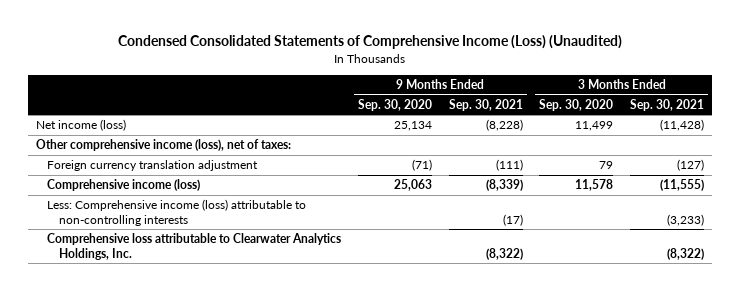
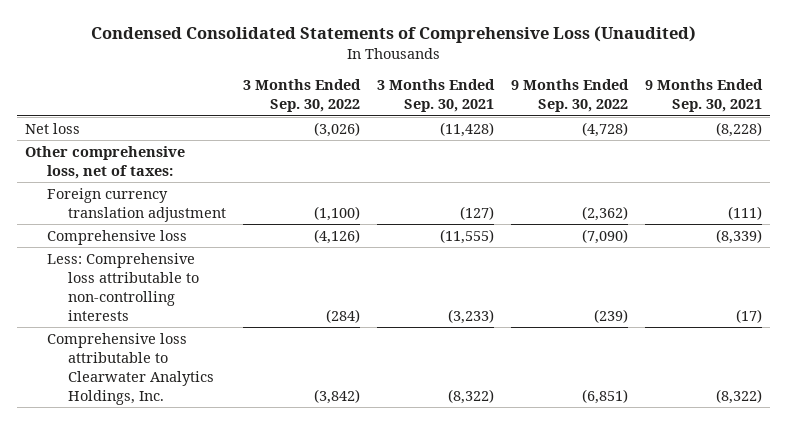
[118,35,623,50] Condensed Consolidated Statements of Comprehensive Income (Loss) (Unaudited) -> [90,26,696,44] Condensed Consolidated Statements of Comprehensive Loss (Unaudited)
[357,98,432,111] Sep. 30, 2020 -> none
[539,98,614,111] Sep. 30, 2020 -> none
none -> [243,79,362,113] 3 Months Ended Sep. 30, 2022
none -> [510,79,629,113] 9 Months Ended Sep. 30, 2022
[35,119,126,132] Net income (loss) -> [25,122,81,134] Net loss
[35,139,291,152] Other comprehensive income (loss), net of taxes: -> [25,145,186,179] Other comprehensive loss, net of taxes:
[47,179,201,192] Comprehensive income (loss) -> [46,229,187,245] Comprehensive loss
[47,199,307,226] Less: Comprehensive income (loss) attributable to non-controlling interests -> [46,252,200,321] Less: Comprehensive loss attributable to non-controlling interests

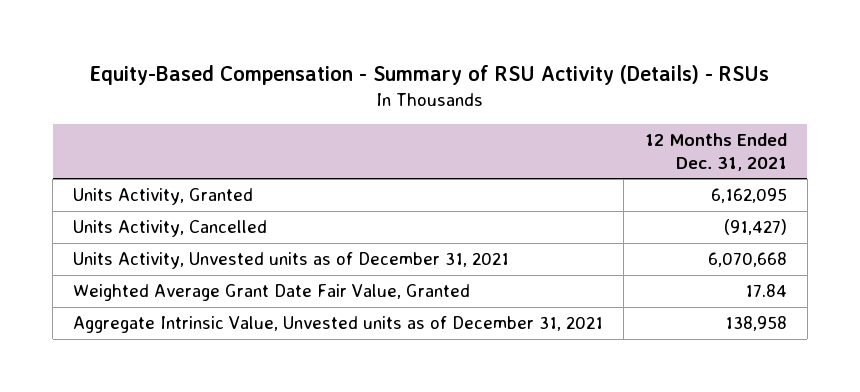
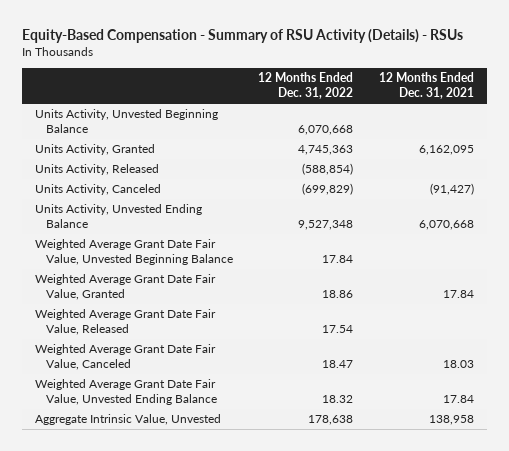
none -> [258,72,354,100] 12 Months Ended Dec. 31, 2022
none -> [34,109,218,134] Units Activity, Unvested Beginning Balance
none -> [34,164,159,176] Units Activity, Released
[73,220,268,238] Units Activity, Cancelled -> [34,184,161,196] Units Activity, Canceled
[73,252,510,270] Units Activity, Unvested units as of December 31, 2021 -> [34,204,202,229] Units Activity, Unvested Ending Balance
none -> [34,239,233,266] Weighted Average Grant Date Fair Value, Unvested Beginning Balance
none -> [34,309,216,336] Weighted Average Grant Date Fair Value, Released
none -> [34,344,216,371] Weighted Average Grant Date Fair Value, Canceled
none -> [34,379,217,406] Weighted Average Grant Date Fair Value, Unvested Ending Balance
[73,316,604,334] Aggregate Intrinsic Value, Unvested units as of December 31, 2021 -> [34,414,221,426] Aggregate Intrinsic Value, Unvested

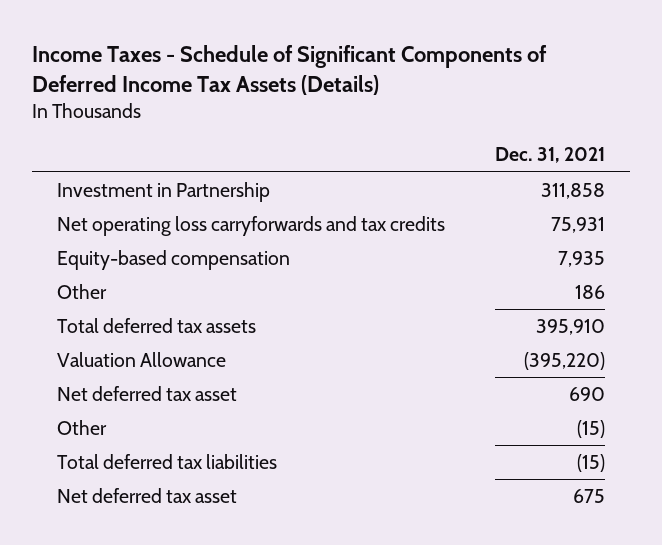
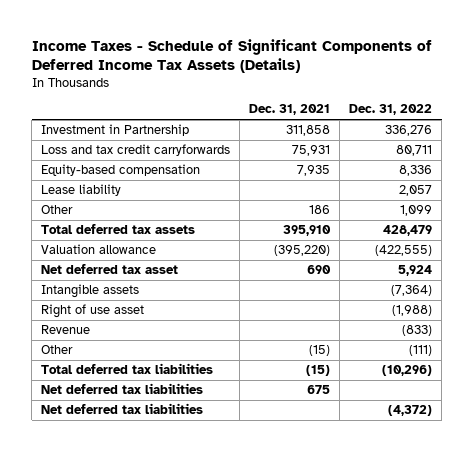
none -> [349,104,433,116] Dec. 31, 2022
[57,215,446,236] Net operating loss carryforwards and tax credits -> [41,144,231,157] Loss and tax credit carryforwards
none -> [41,184,122,197] Lease liability
[57,351,227,367] Valuation Allowance -> [41,244,157,255] Valuation allowance
none -> [41,284,140,299] Intangible assets
none -> [41,304,145,319] Right of use asset
none -> [41,325,91,335] Revenue
[57,487,238,503] Net deferred tax asset -> [41,383,204,395] Net deferred tax liabilities
none -> [41,403,204,415] Net deferred tax liabilities

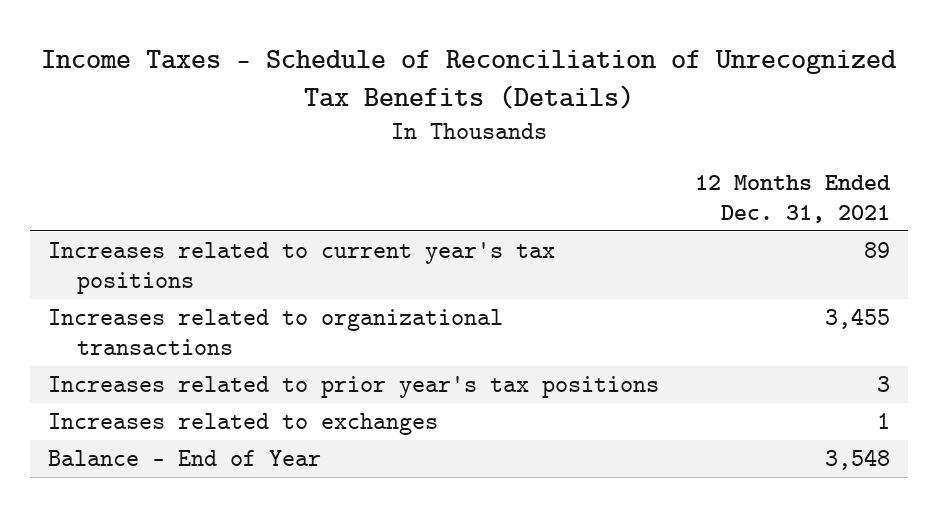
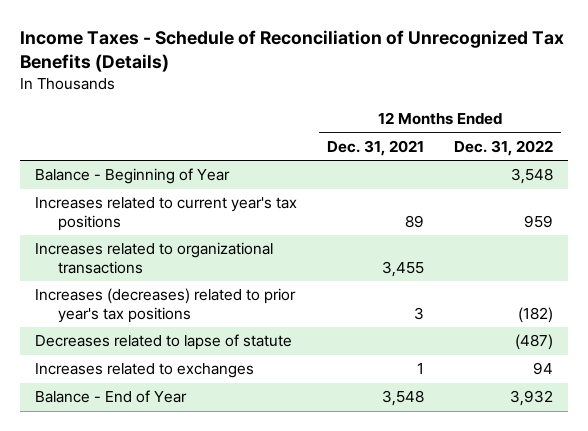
none -> [454,140,554,157] Dec. 31, 2022
none -> [34,168,230,185] Balance - Beginning of Year
[47,375,659,398] Increases related to prior year's tax positions -> [34,288,296,324] Increases (decreases) related to prior year's tax positions
none -> [34,334,292,351] Decreases related to lapse of statute

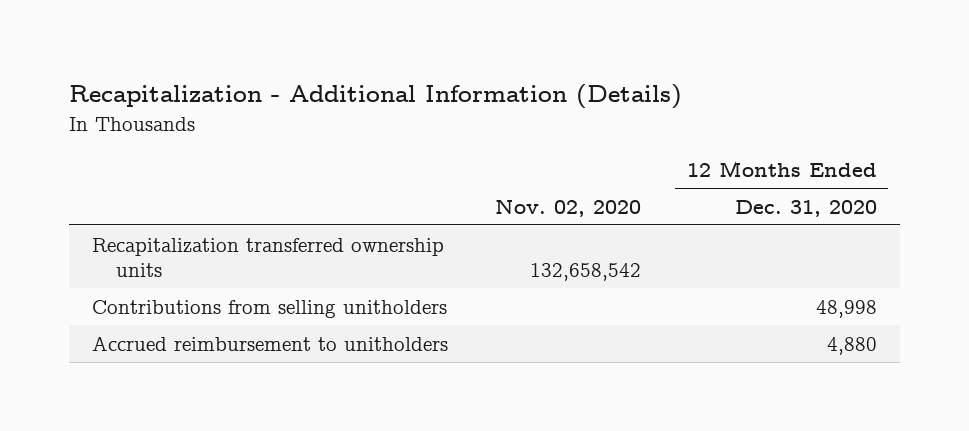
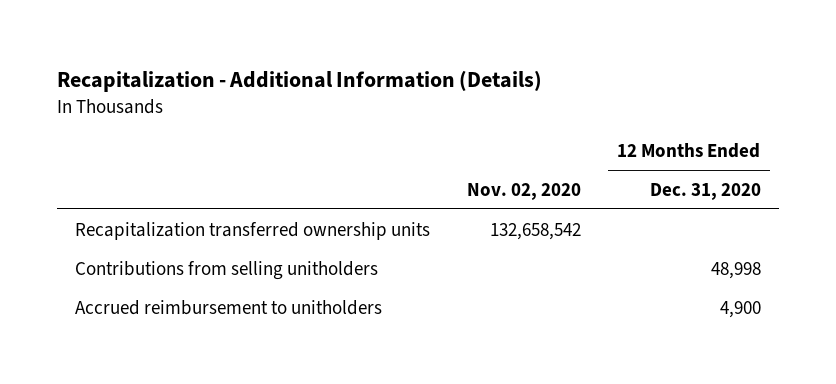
[826,336,877,355] 4,880 -> [719,300,761,318] 4,900

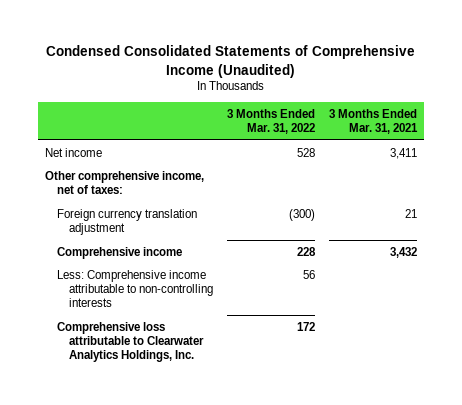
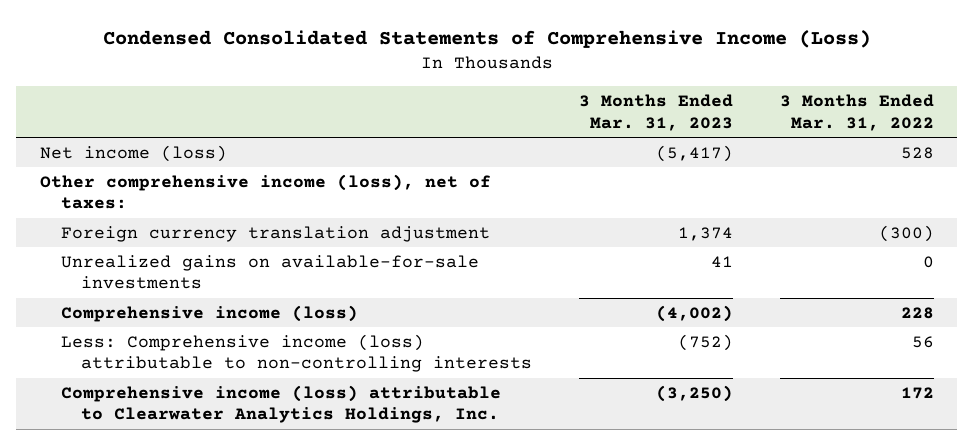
[46,45,416,78] Condensed Consolidated Statements of Comprehensive Income (Unaudited) -> [102,30,871,49] Condensed Consolidated Statements of Comprehensive Income (Loss)
[328,108,418,135] 3 Months Ended Mar. 31, 2021 -> none
none -> [579,94,734,131] 3 Months Ended Mar. 31, 2023
[45,147,103,157] Net income -> [39,144,227,162] Net income (loss)
[45,170,205,194] Other comprehensive income, net of taxes: -> [39,173,491,210] Other comprehensive income (loss), net of taxes:
none -> [60,254,479,290] Unrealized gains on available-for-sale investments
[57,246,183,259] Comprehensive income -> [60,304,358,322] Comprehensive income (loss)
[57,269,213,308] Less: Comprehensive income attributable to non-controlling interests -> [60,333,533,373] Less: Comprehensive income (loss) attributable to non-controlling interests
[57,321,204,363] Comprehensive loss attributable to Clearwater Analytics Holdings, Inc. -> [60,384,501,424] Comprehensive income (loss) attributable to Clearwater Analytics Holdings, Inc.

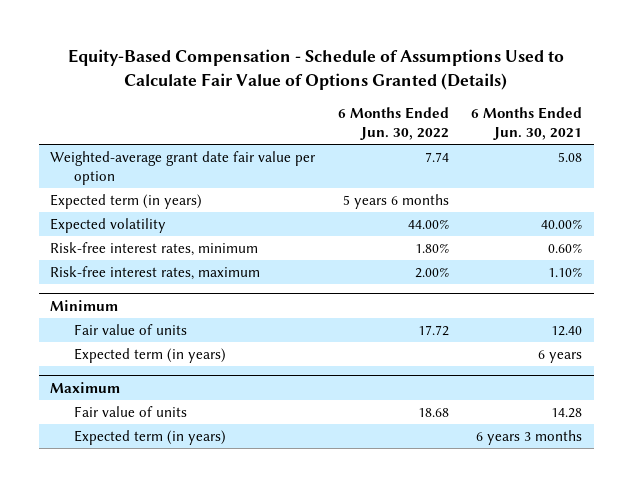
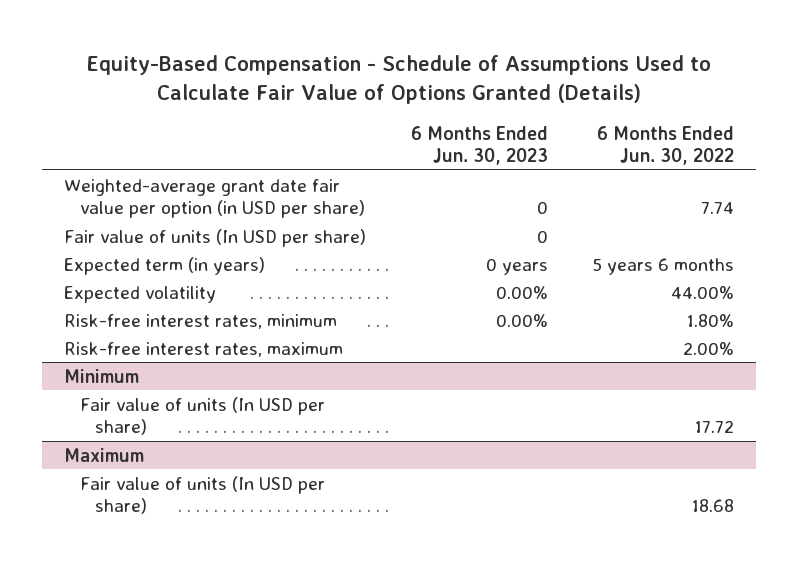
[471,107,583,141] 6 Months Ended Jun. 30, 2021 -> none
none -> [410,125,548,165] 6 Months Ended Jun. 30, 2023
[50,150,317,186] Weighted-average grant date fair value per option -> [64,178,365,218] Weighted-average grant date fair value per option (in USD per share)
none -> [64,228,367,247] Fair value of units (In USD per share)
[74,347,227,363] Expected term (in years) -> none
[74,323,188,335] Fair value of units -> [79,396,325,435] Fair value of units (In USD per share)
[74,429,227,445] Expected term (in years) -> none
[74,405,188,417] Fair value of units -> [79,475,325,514] Fair value of units (In USD per share)

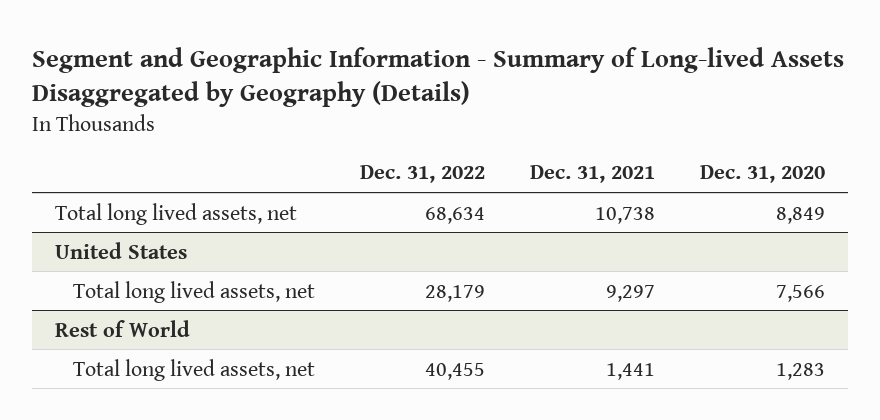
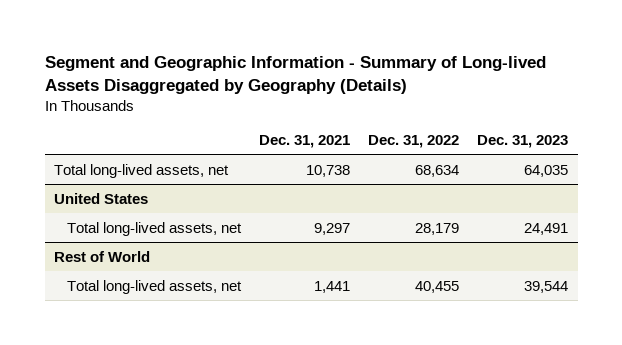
[700,165,826,184] Dec. 31, 2020 -> none
none -> [477,134,569,148] Dec. 31, 2023
[54,202,297,225] Total long lived assets, net -> [53,163,229,178] Total long-lived assets, net
[72,280,315,303] Total long lived assets, net -> [67,221,243,236] Total long-lived assets, net
[72,358,315,381] Total long lived assets, net -> [67,279,243,294] Total long-lived assets, net

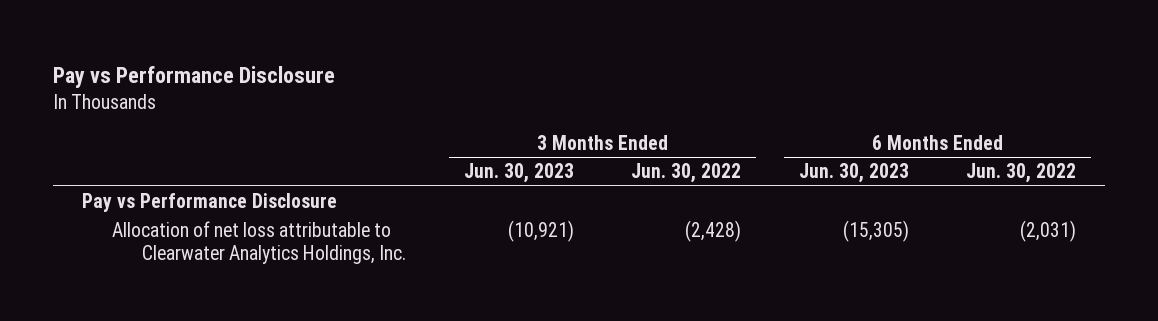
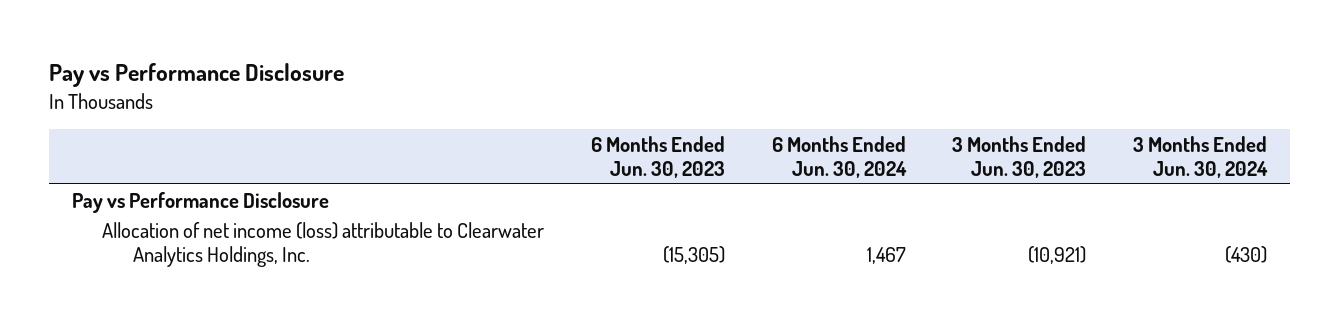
[631,163,742,184] Jun. 30, 2022 -> none
[966,163,1077,184] Jun. 30, 2022 -> none
none -> [771,135,907,179] 6 Months Ended Jun. 30, 2024
none -> [1132,135,1268,179] 3 Months Ended Jun. 30, 2024
[112,221,407,265] Allocation of net loss attributable to Clearwater Analytics Holdings, Inc. -> [102,221,545,268] Allocation of net income (loss) attributable to Clearwater Analytics Holdings, Inc.

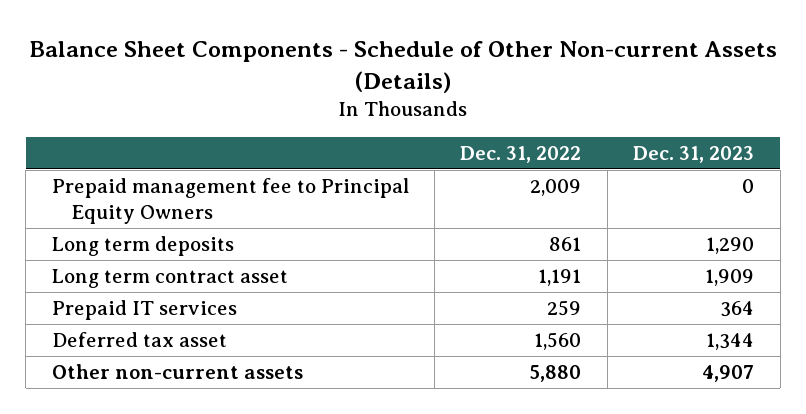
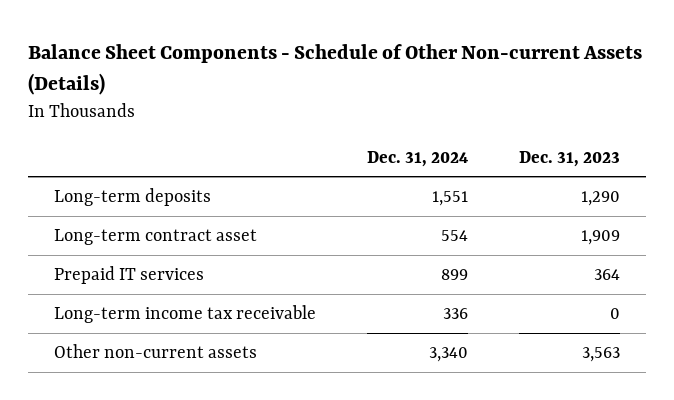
[460,145,582,163] Dec. 31, 2022 -> none
none -> [366,150,468,167] Dec. 31, 2024
[51,178,409,224] Prepaid management fee to Principal Equity Owners -> none
[51,236,234,257] Long term deposits -> [53,188,211,207] Long-term deposits
[51,269,288,289] Long term contract asset -> [53,229,257,246] Long-term contract asset
[51,332,227,348] Deferred tax asset -> none
none -> [53,305,316,324] Long-term income tax receivable
[702,365,755,383] 4,907 -> [581,347,620,363] 3,563

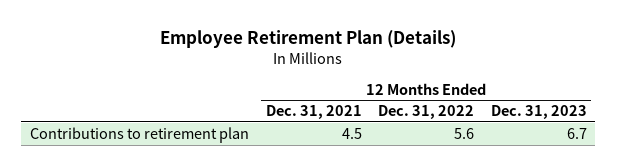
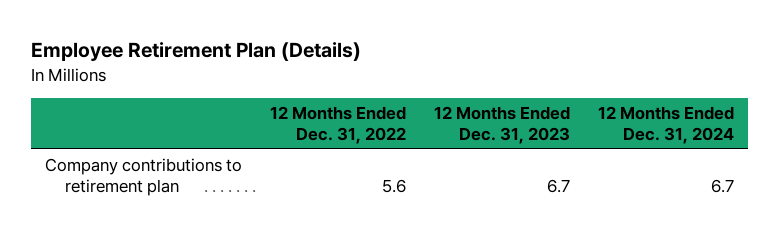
[265,105,362,120] Dec. 31, 2021 -> none
none -> [598,105,735,144] 12 Months Ended Dec. 31, 2024
[29,127,249,144] Contributions to retirement plan -> [44,158,242,197] Company contributions to retirement plan

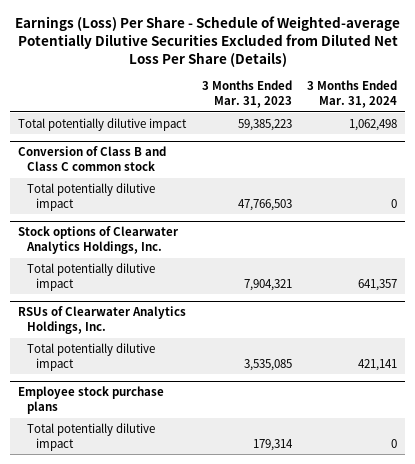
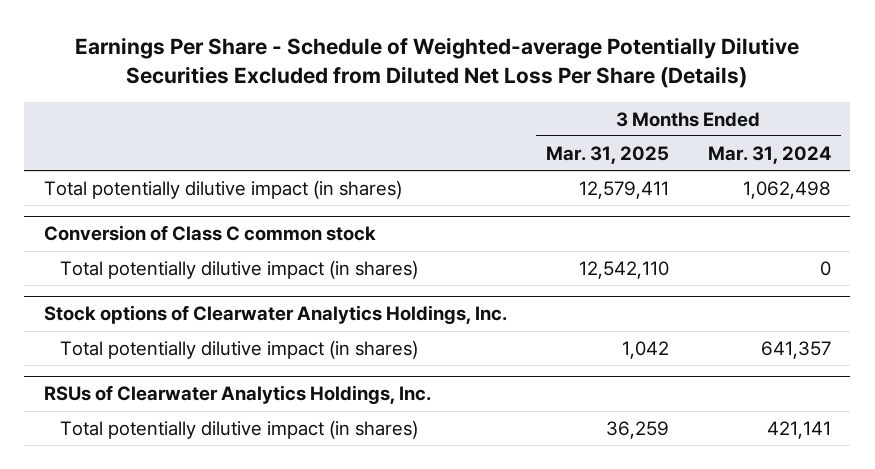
[14,15,400,67] Earnings (Loss) Per Share - Schedule of Weighted-average Potentially Dilutive Securities Excluded from Diluted Net Loss Per Share (Details) -> [75,36,800,88] Earnings Per Share - Schedule of Weighted-average Potentially Dilutive Securities Excluded from Diluted Net Loss Per Share (Details)
[201,80,292,109] 3 Months Ended Mar. 31, 2023 -> none
none -> [545,145,669,164] Mar. 31, 2025
[17,117,187,131] Total potentially dilutive impact -> [43,180,402,199] Total potentially dilutive impact (in shares)
[17,146,166,172] Conversion of Class B and Class C common stock -> [43,225,376,242] Conversion of Class C common stock
[27,182,156,211] Total potentially dilutive impact -> [60,260,419,279] Total potentially dilutive impact (in shares)
[27,262,156,291] Total potentially dilutive impact -> [60,340,419,359] Total potentially dilutive impact (in shares)
[17,386,164,415] Employee stock purchase plans -> none
[27,422,156,451] Total potentially dilutive impact -> none
[27,342,156,371] Total potentially dilutive impact -> [60,420,419,439] Total potentially dilutive impact (in shares)

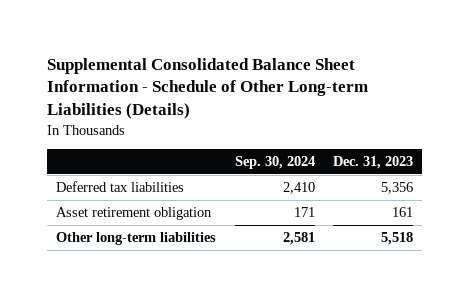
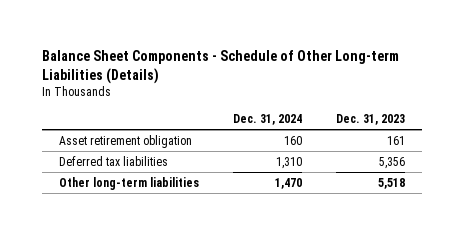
[46,57,368,119] Supplemental Consolidated Balance Sheet Information - Schedule of Other Long-term Liabilities (Details) -> [42,50,400,85] Balance Sheet Components - Schedule of Other Long-term Liabilities (Details)
[234,156,315,170] Sep. 30, 2024 -> none
none -> [233,114,303,126] Dec. 31, 2024
[56,181,185,193] Deferred tax liabilities -> [59,155,169,166] Deferred tax liabilities

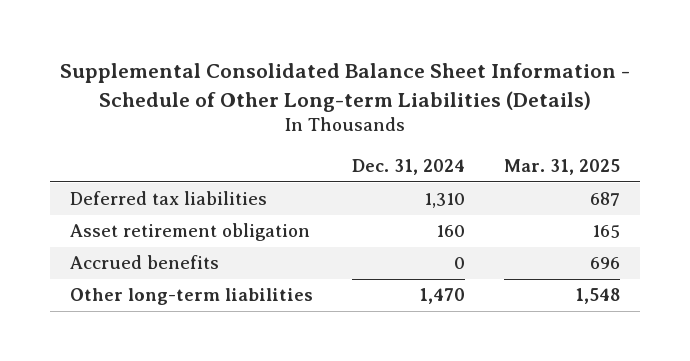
[42,50,400,85] Balance Sheet Components - Schedule of Other Long-term Liabilities (Details) -> [59,63,630,112] Supplemental Consolidated Balance Sheet Information - Schedule of Other Long-term Liabilities (Details)
[336,114,406,126] Dec. 31, 2023 -> none
none -> [504,159,621,176] Mar. 31, 2025
[59,134,193,148] Asset retirement obligation -> [69,223,310,242] Asset retirement obligation
none -> [69,255,219,270] Accrued benefits

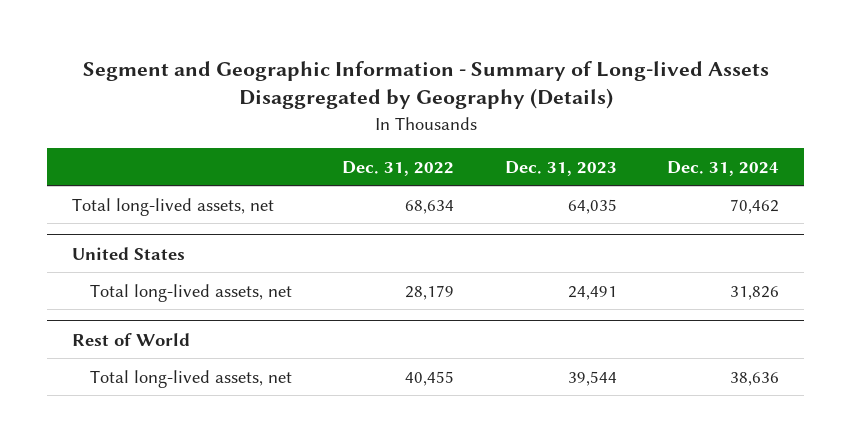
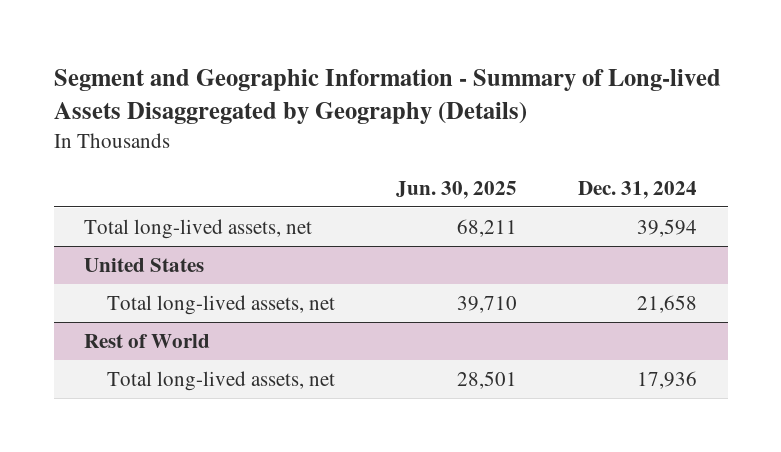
[342,160,455,176] Dec. 31, 2022 -> none
[504,160,617,176] Dec. 31, 2023 -> none
none -> [395,180,517,199] Jun. 30, 2025
[730,198,780,214] 70,462 -> [637,218,698,237] 39,594
[730,285,780,300] 31,826 -> [637,294,698,313] 21,658
[730,371,780,386] 38,636 -> [637,370,698,389] 17,936

